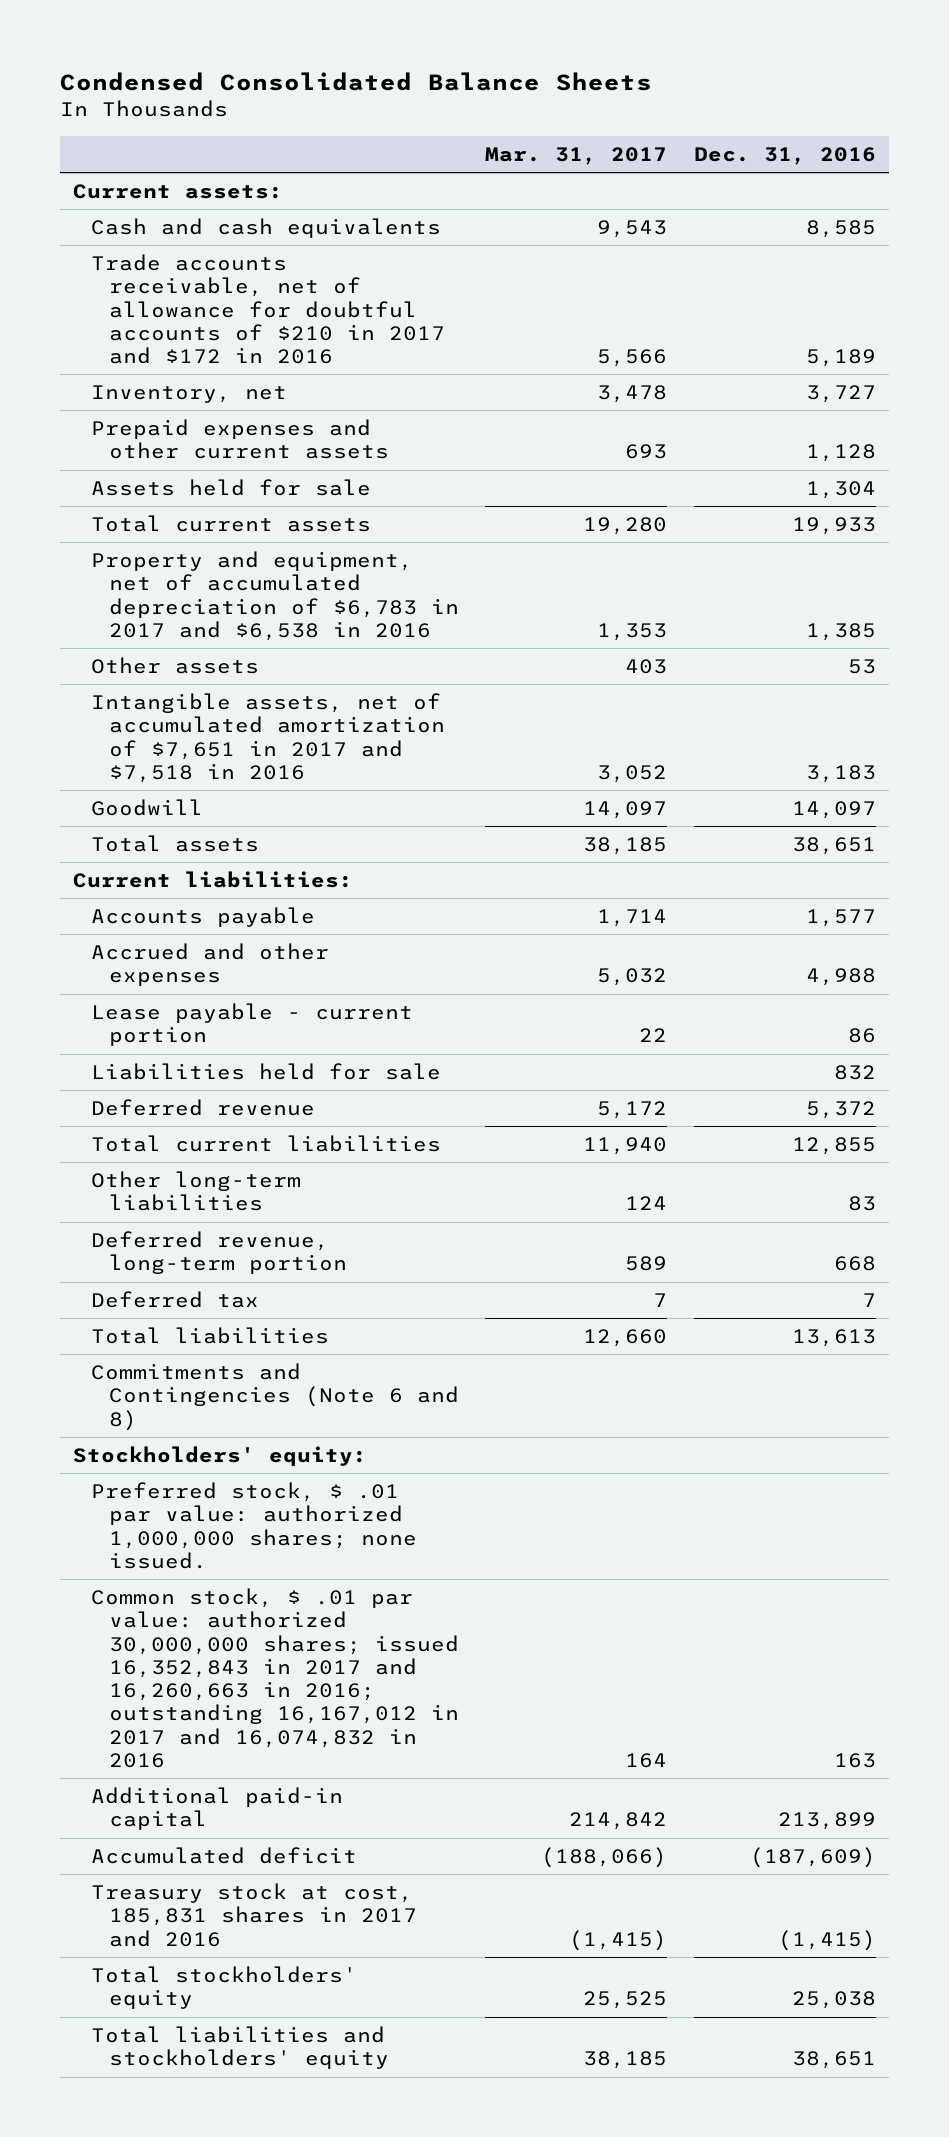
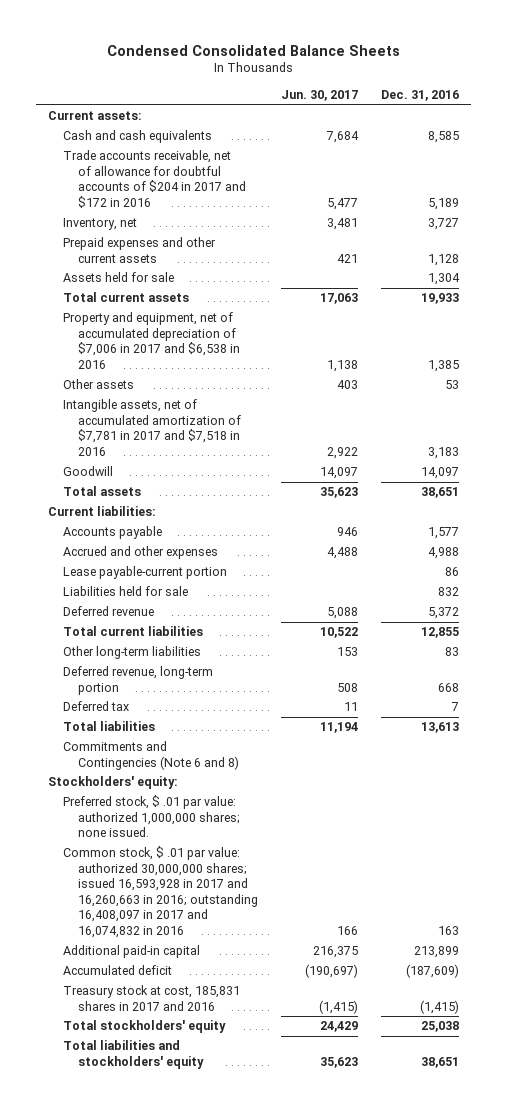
[485,146,668,165] Mar. 31, 2017 -> none
none -> [281,90,359,102] Jun. 30, 2017
[91,253,446,365] Trade accounts receivable, net of allowance for doubtful accounts of $210 in 2017 and $172 in 2016 -> [62,150,247,208] Trade accounts receivable, net of allowance for doubtful accounts of $204 in 2017 and $172 in 2016
[91,550,460,641] Property and equipment, net of accumulated depreciation of $6,783 in 2017 and $6,538 in 2016 -> [62,312,241,369] Property and equipment, net of accumulated depreciation of $7,006 in 2017 and $6,538 in 2016
[91,692,446,783] Intangible assets, net of accumulated amortization of $7,651 in 2017 and $7,518 in 2016 -> [62,399,242,456] Intangible assets, net of accumulated amortization of $7,781 in 2017 and $7,518 in 2016
[91,1002,414,1047] Lease payable - current portion -> [62,566,227,580] Lease payable-current portion
[91,1587,460,1768] Common stock, $ .01 par value: authorized 30,000,000 shares; issued 16,352,843 in 2017 and 16,260,663 in 2016; outstanding 16,167,012 in 2017 and 16,074,832 in 2016 -> [62,846,259,938] Common stock, $ .01 par value: authorized 30,000,000 shares; issued 16,593,928 in 2017 and 16,260,663 in 2016; outstanding 16,408,097 in 2017 and 16,074,832 in 2016

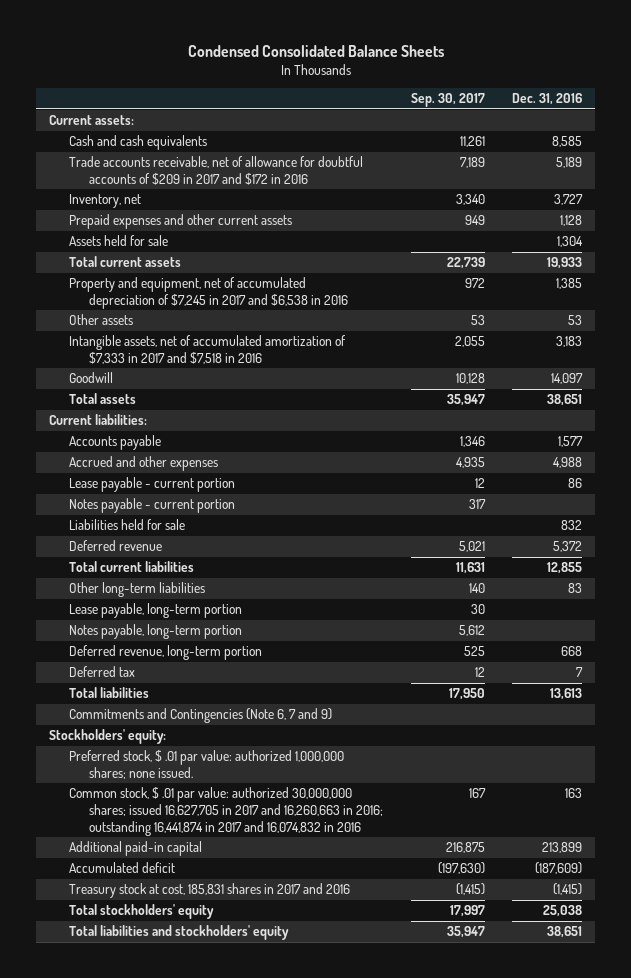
[281,90,359,102] Jun. 30, 2017 -> none
none -> [410,93,485,108] Sep. 30, 2017
[62,150,247,208] Trade accounts receivable, net of allowance for doubtful accounts of $204 in 2017 and $172 in 2016 -> [69,156,364,186] Trade accounts receivable, net of allowance for doubtful accounts of $209 in 2017 and $172 in 2016
[62,312,241,369] Property and equipment, net of accumulated depreciation of $7,006 in 2017 and $6,538 in 2016 -> [69,277,349,310] Property and equipment, net of accumulated depreciation of $7,245 in 2017 and $6,538 in 2016
[62,399,242,456] Intangible assets, net of accumulated amortization of $7,781 in 2017 and $7,518 in 2016 -> [69,335,347,365] Intangible assets, net of accumulated amortization of $7,333 in 2017 and $7,518 in 2016
[62,566,227,580] Lease payable-current portion -> [69,477,236,493] Lease payable - current portion
none -> [69,498,236,514] Notes payable - current portion
none -> [69,603,243,619] Lease payable, long-term portion
none -> [69,624,243,640] Notes payable, long-term portion
[62,741,240,770] Commitments and Contingencies (Note 6 and 8) -> [69,708,333,724] Commitments and Contingencies (Note 6, 7 and 9)
[62,846,259,938] Common stock, $ .01 par value: authorized 30,000,000 shares; issued 16,593,928 in 2017 and 16,260,663 in 2016; outstanding 16,408,097 in 2017 and 16,074,832 in 2016 -> [69,787,384,836] Common stock, $ .01 par value: authorized 30,000,000 shares; issued 16,627,705 in 2017 and 16,260,663 in 2016; outstanding 16,441,874 in 2017 and 16,074,832 in 2016

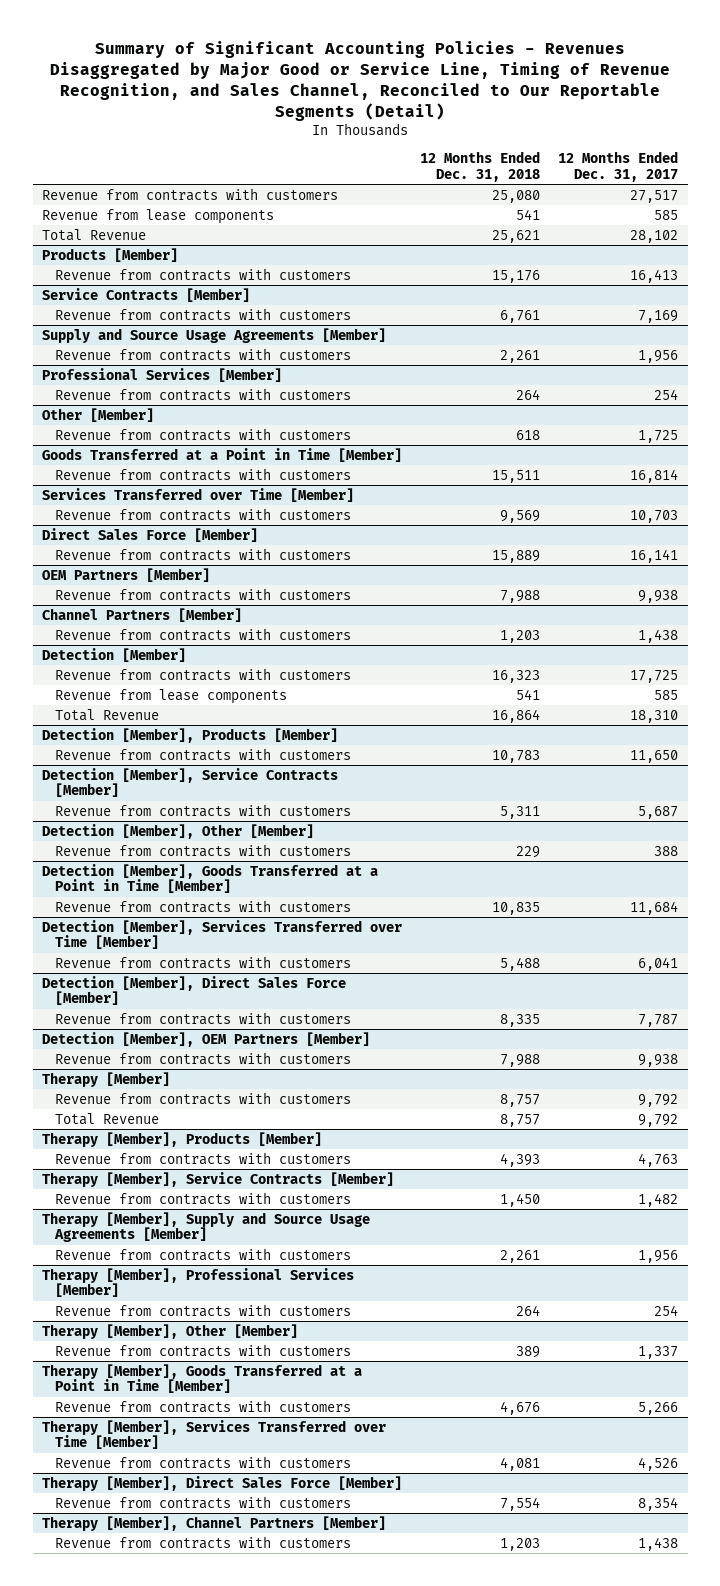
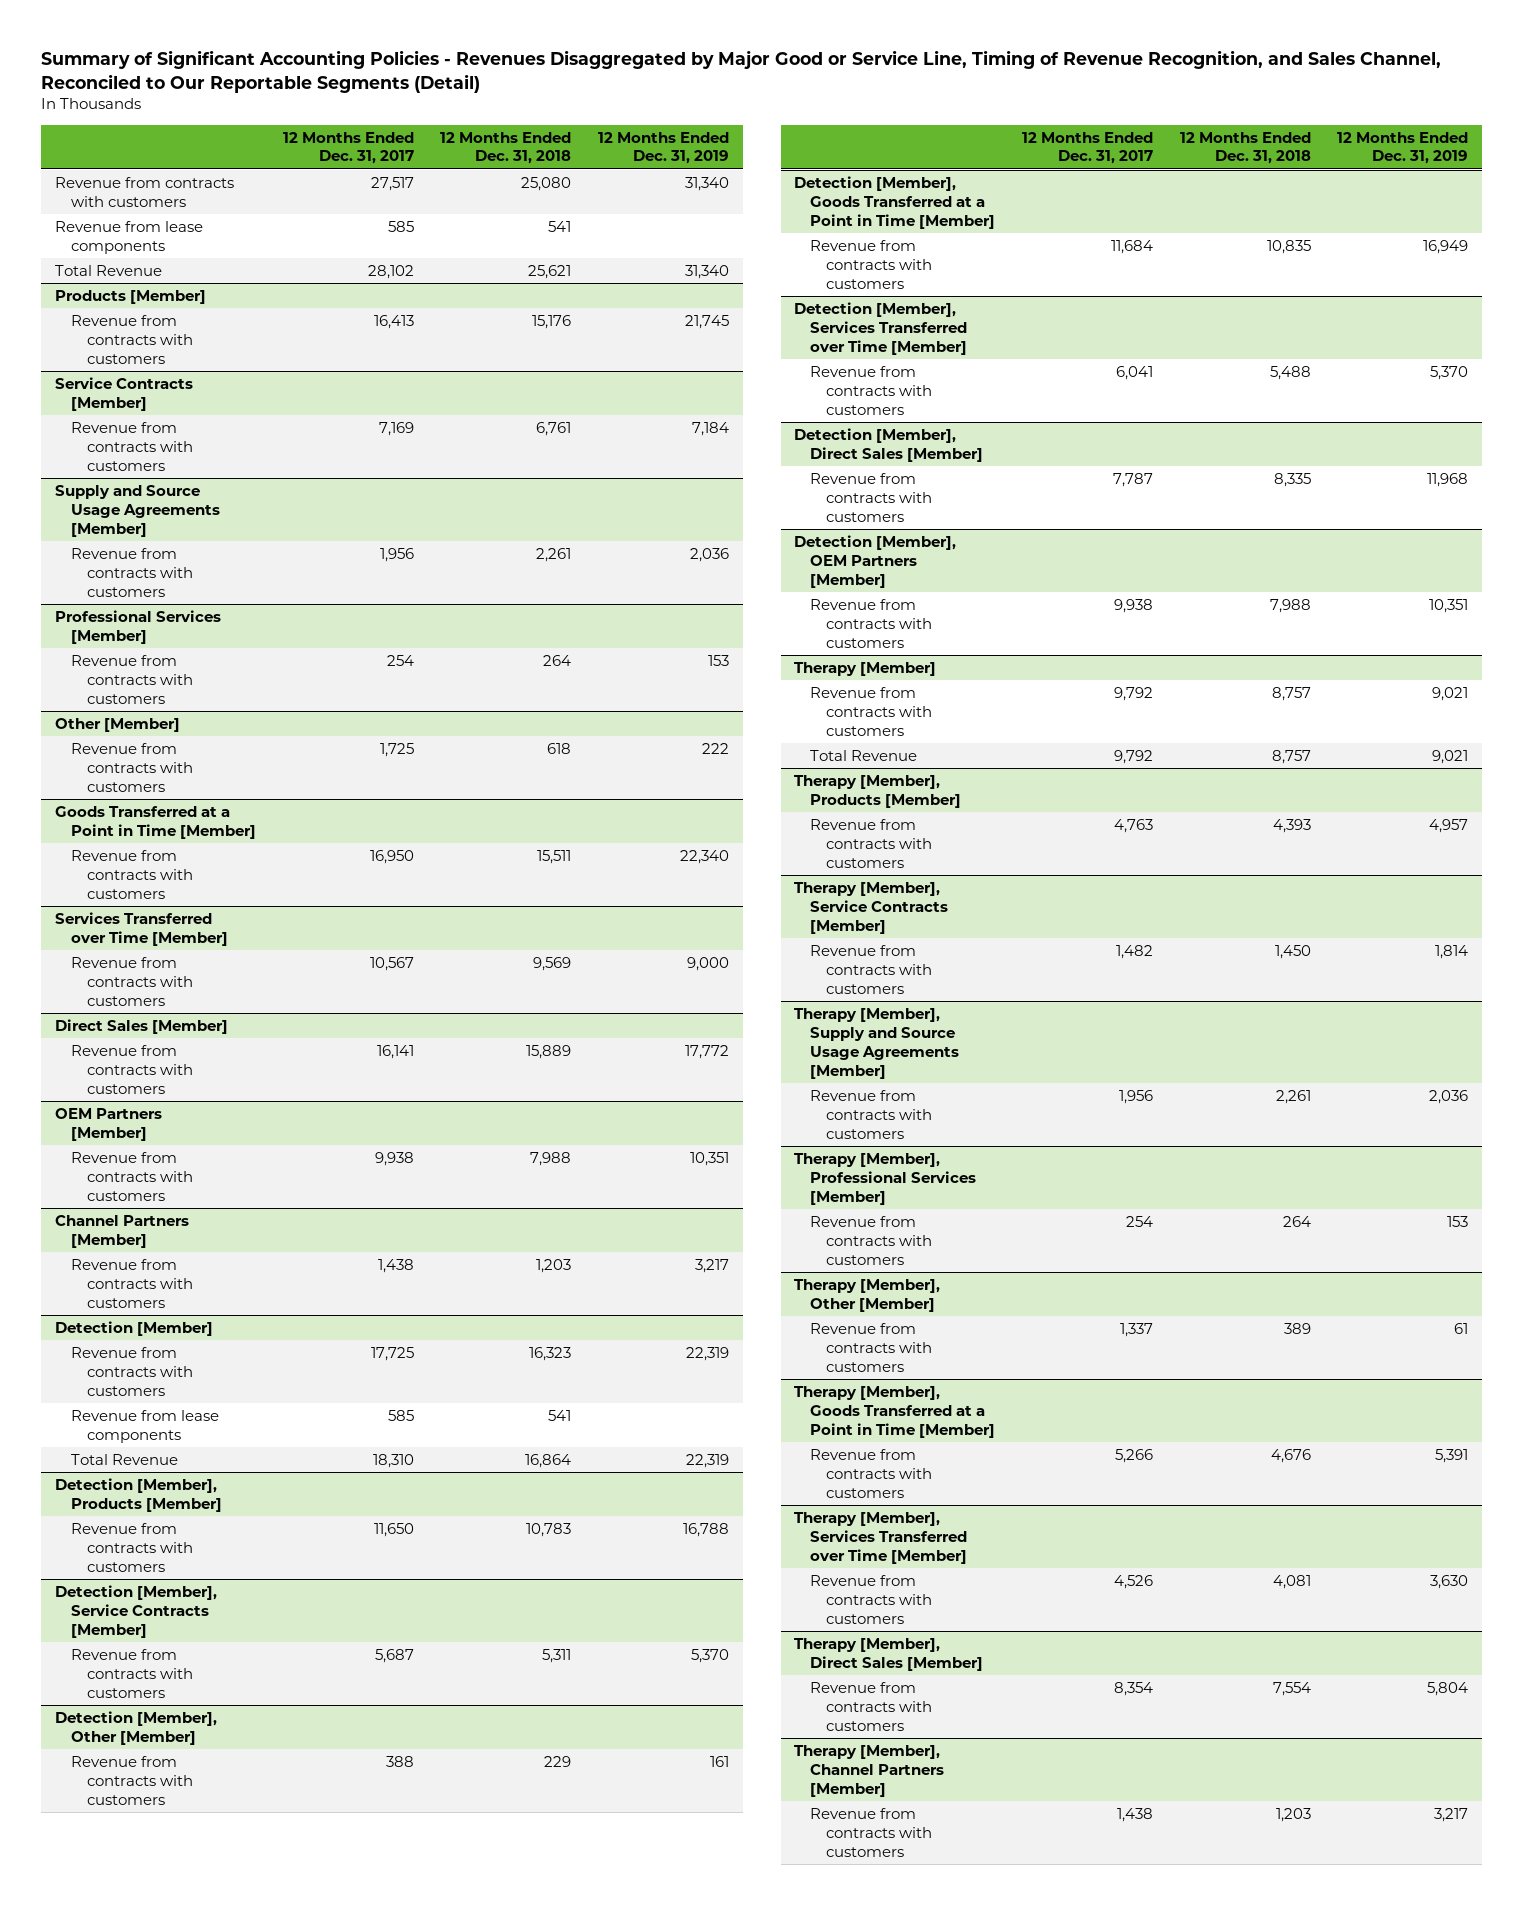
none -> [598,131,730,165] 12 Months Ended Dec. 31, 2019
[630,468,679,483] 16,814 -> [369,849,414,864] 16,950
[630,509,679,523] 10,703 -> [369,956,414,971] 10,567
[41,527,258,542] Direct Sales Force [Member] -> [54,1018,228,1034] Direct Sales [Member]
[41,975,346,1006] Detection [Member], Direct Sales Force [Member] -> [794,427,983,462] Detection [Member], Direct Sales [Member]
[41,1475,402,1491] Therapy [Member], Direct Sales Force [Member] -> [794,1637,983,1671] Therapy [Member], Direct Sales [Member]

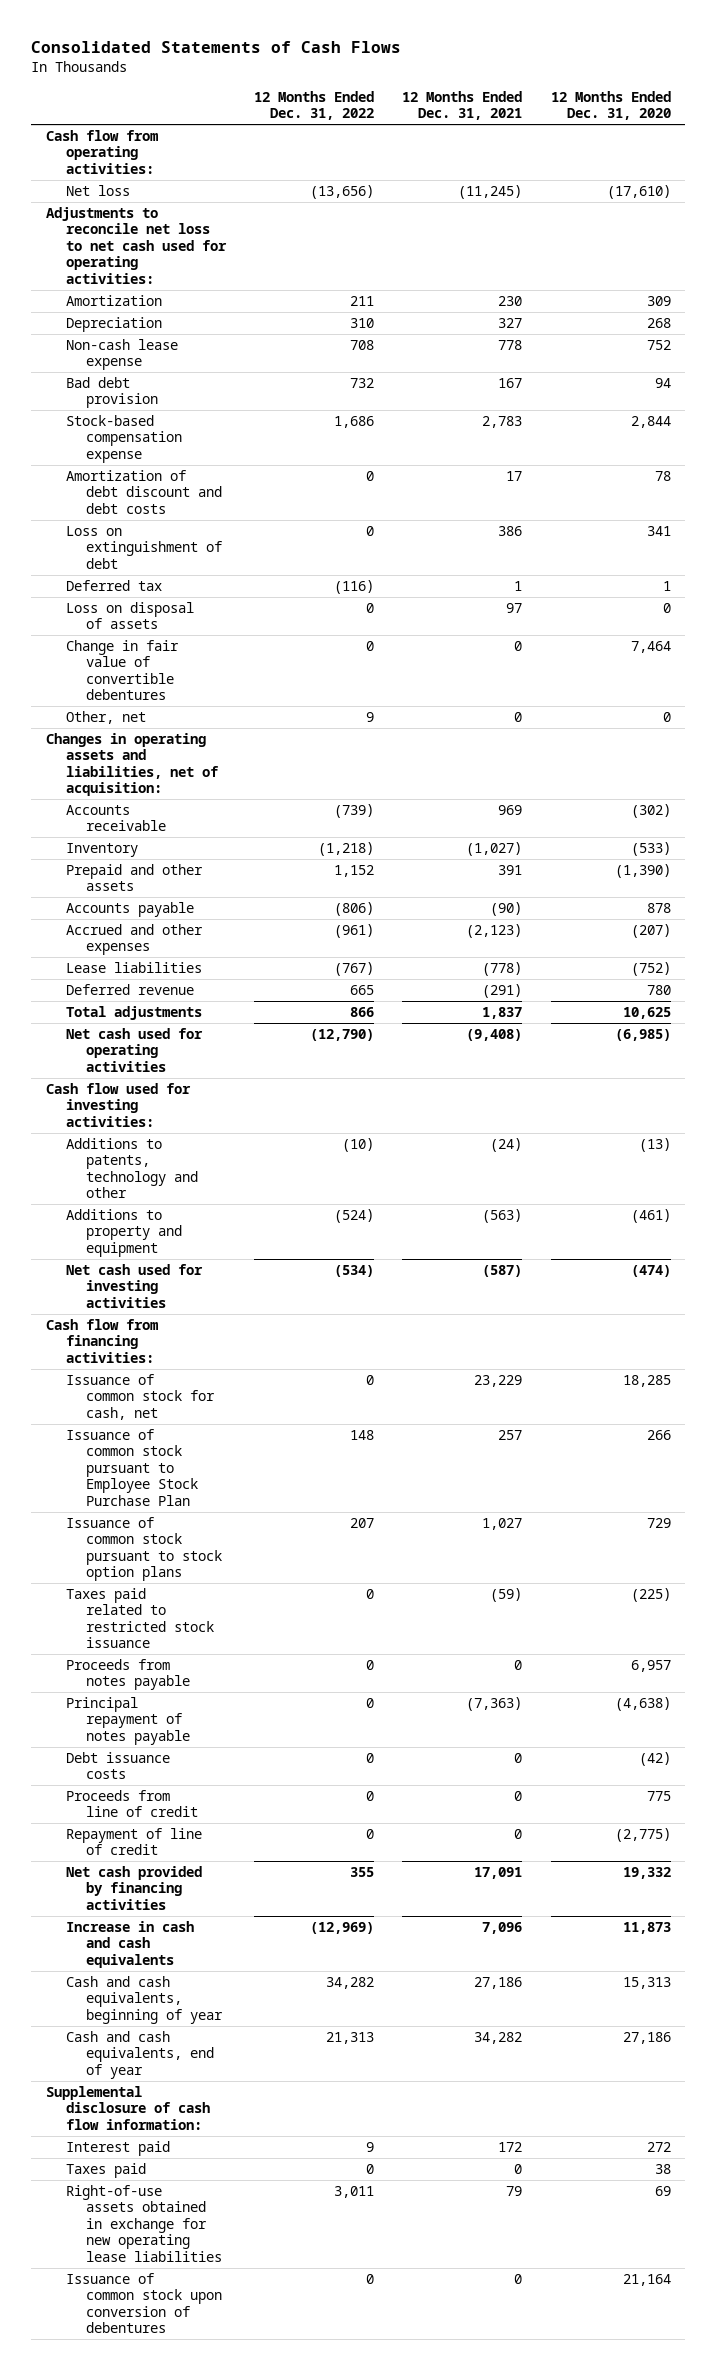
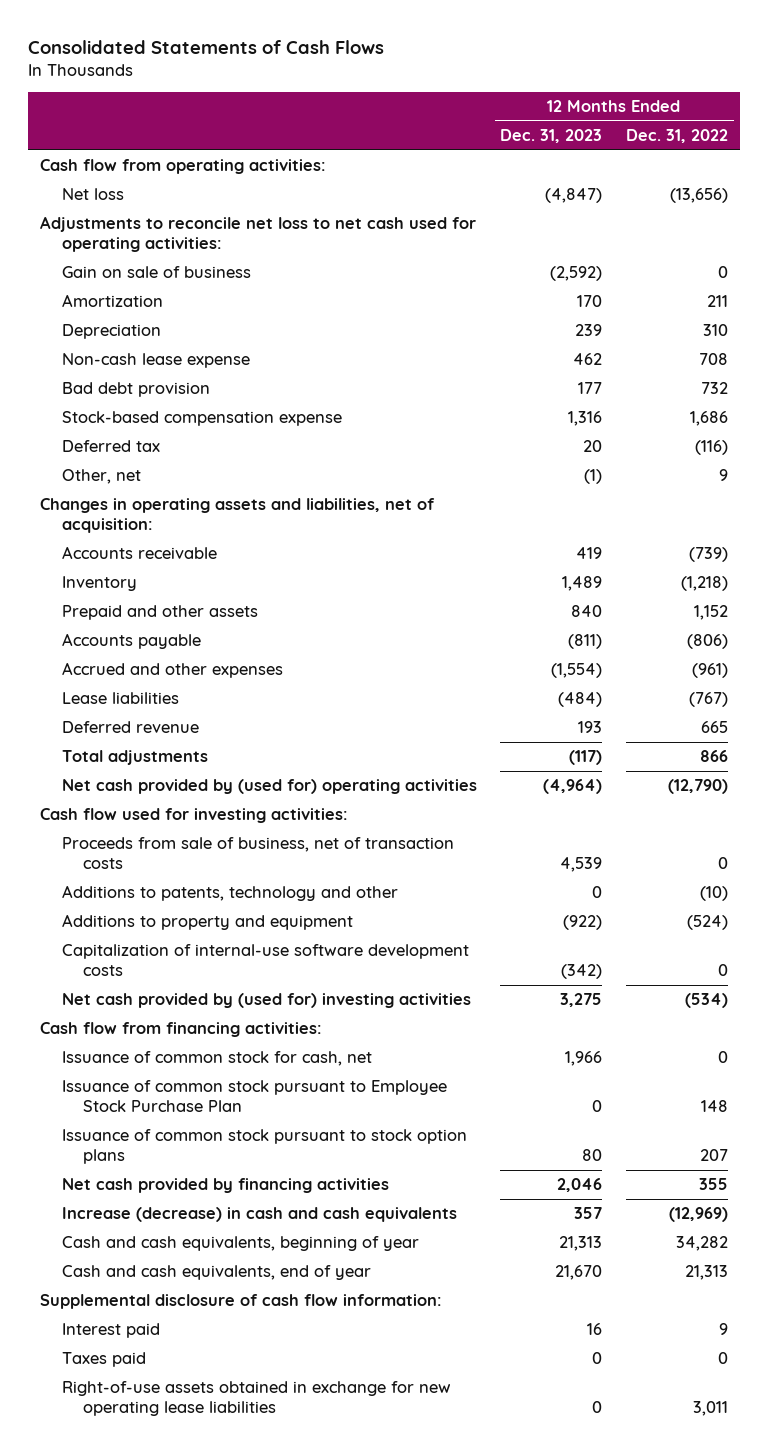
[402,90,523,121] 12 Months Ended Dec. 31, 2021 -> none
[550,90,671,121] 12 Months Ended Dec. 31, 2020 -> none
none -> [500,129,603,144] Dec. 31, 2023
none -> [61,266,251,279] Gain on sale of business
[65,469,223,514] Amortization of debt discount and debt costs -> none
[65,525,223,569] Loss on extinguishment of debt -> none
[65,601,194,630] Loss on disposal of assets -> none
[65,639,179,701] Change in fair value of convertible debentures -> none
[65,1027,203,1072] Net cash used for operating activities -> [61,779,477,795] Net cash provided by (used for) operating activities
none -> [61,837,454,870] Proceeds from sale of business, net of transaction costs
none -> [61,944,469,977] Capitalization of internal-use software development costs
[65,1263,203,1308] Net cash used for investing activities -> [61,993,471,1009] Net cash provided by (used for) investing activities
[65,1587,215,1649] Taxes paid related to restricted stock issuance -> none
[65,1658,191,1691] Proceeds from notes payable -> none
[65,1696,191,1745] Principal repayment of notes payable -> none
[65,1751,170,1780] Debt issuance costs -> none
[65,1789,199,1818] Proceeds from line of credit -> none
[65,1827,202,1856] Repayment of line of credit -> none
[65,1920,194,1968] Increase in cash and cash equivalents -> [61,1207,457,1223] Increase (decrease) in cash and cash equivalents
[65,2272,223,2334] Issuance of common stock upon conversion of debentures -> none

